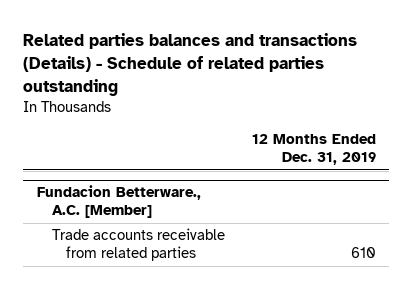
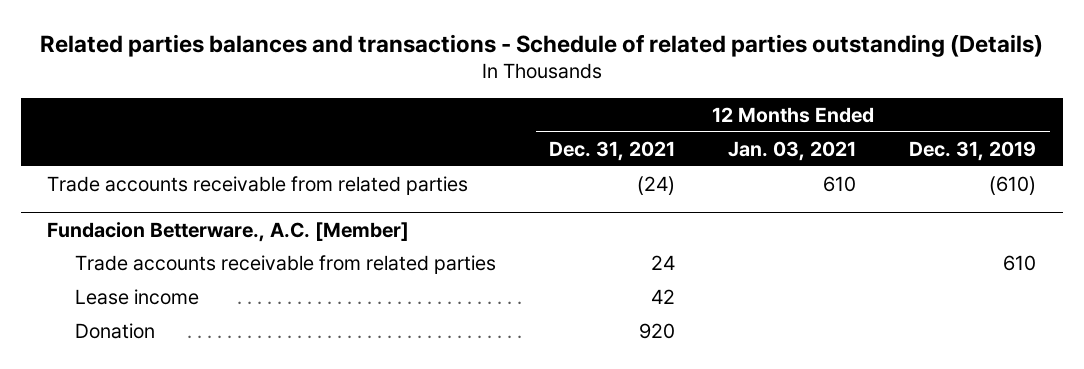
[23,33,358,97] Related parties balances and transactions (Details) - Schedule of related parties outstanding -> [39,33,1043,57] Related parties balances and transactions - Schedule of related parties outstanding (Details)
none -> [548,140,675,161] Dec. 31, 2021
none -> [728,140,857,161] Jan. 03, 2021
none -> [47,175,469,195] Trade accounts receivable from related parties
none -> [74,288,199,305] Lease income
none -> [74,322,155,339] Donation

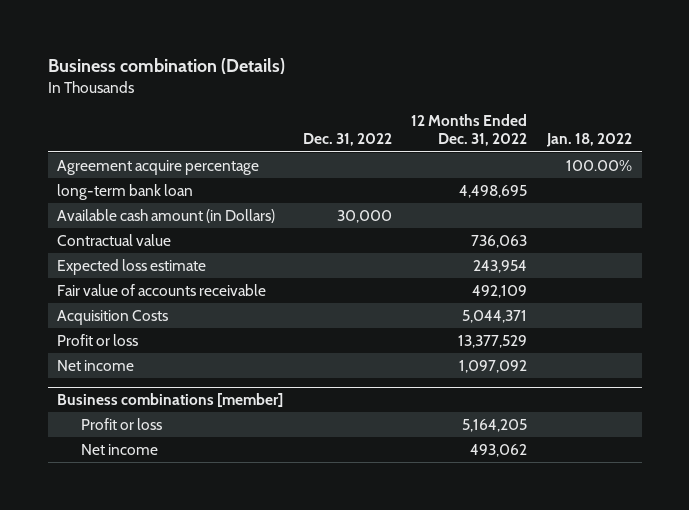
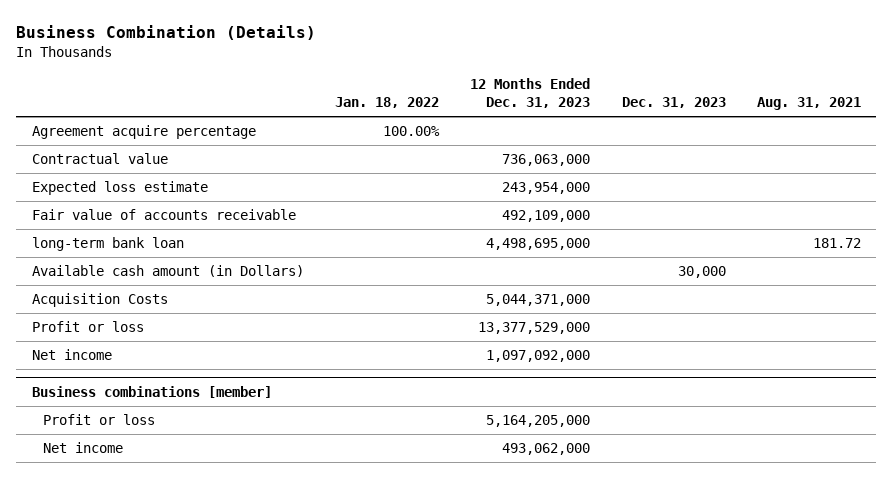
[47,57,285,74] Business combination (Details) -> [16,24,317,40] Business Combination (Details)
[302,133,392,147] Dec. 31, 2022 -> none
[411,114,528,147] 12 Months Ended Dec. 31, 2022 -> none
none -> [470,78,591,109] 12 Months Ended Dec. 31, 2023
none -> [621,97,726,109] Dec. 31, 2023
none -> [756,97,861,111] Aug. 31, 2021
[57,184,194,201] long-term bank loan -> [31,236,184,251] long-term bank loan
[57,209,276,224] Available cash amount (in Dollars) -> [31,264,304,277] Available cash amount (in Dollars)

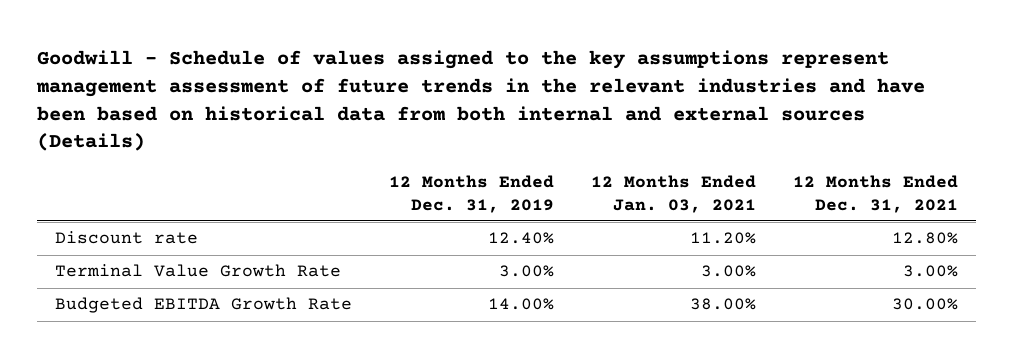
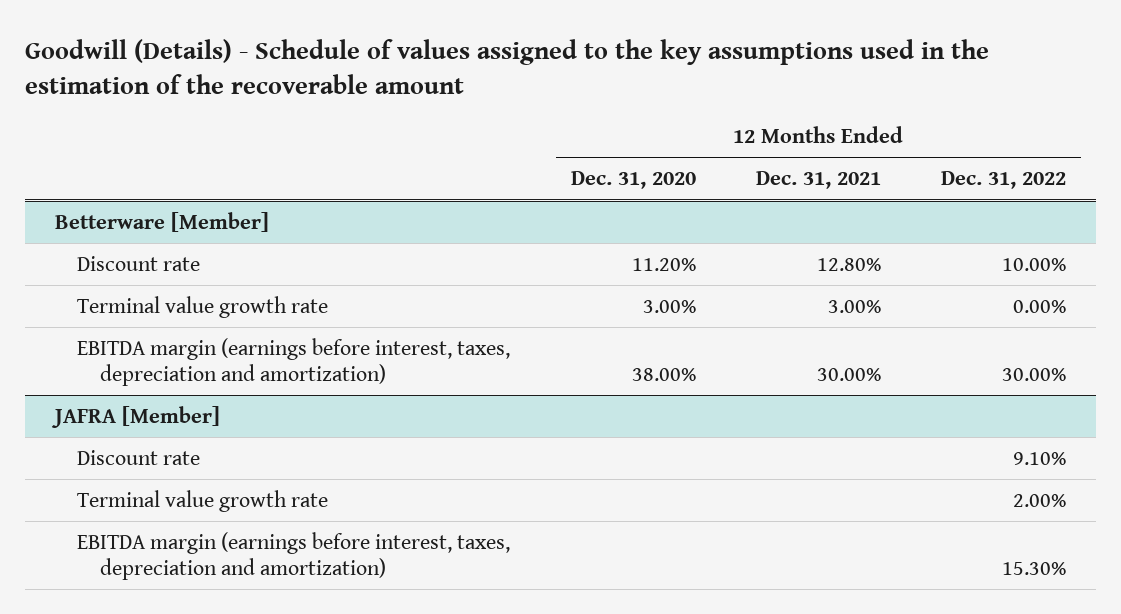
[35,50,925,152] Goodwill - Schedule of values assigned to the key assumptions represent management assessment of future trends in the relevant industries and have been based on historical data from both internal and external sources (Details) -> [25,39,990,94] Goodwill (Details) - Schedule of values assigned to the key assumptions used in the estimation of the recoverable amount
[388,174,554,213] 12 Months Ended Dec. 31, 2019 -> none
[590,174,756,213] 12 Months Ended Jan. 03, 2021 -> none
none -> [570,171,696,190] Dec. 31, 2020
none -> [940,171,1066,190] Dec. 31, 2022
none -> [55,211,270,232] Betterware [Member]
[55,264,342,278] Terminal Value Growth Rate -> [77,295,329,318] Terminal value growth rate
[55,297,353,314] Budgeted EBITDA Growth Rate -> [77,337,511,387] EBITDA margin (earnings before interest, taxes, depreciation and amortization)
none -> [51,405,221,428] JAFRA [Member]
none -> [77,449,201,465] Discount rate
none -> [77,489,329,512] Terminal value growth rate
none -> [77,531,511,581] EBITDA margin (earnings before interest, taxes, depreciation and amortization)

